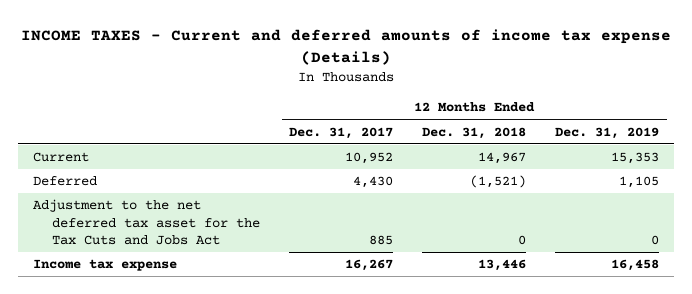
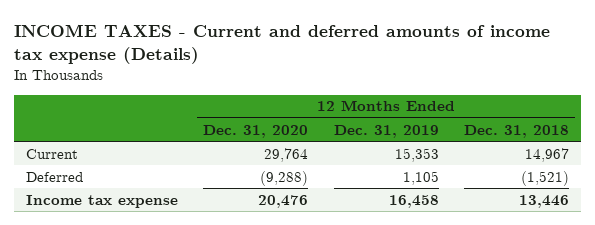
[288,126,393,139] Dec. 31, 2017 -> none
none -> [203,124,309,138] Dec. 31, 2020
[32,199,260,246] Adjustment to the net deferred tax asset for the Tax Cuts and Jobs Act -> none

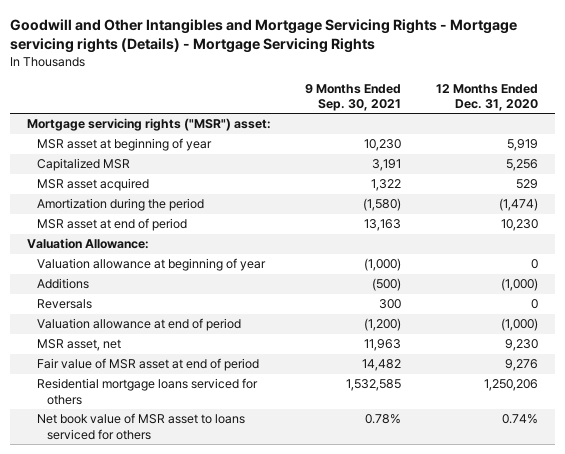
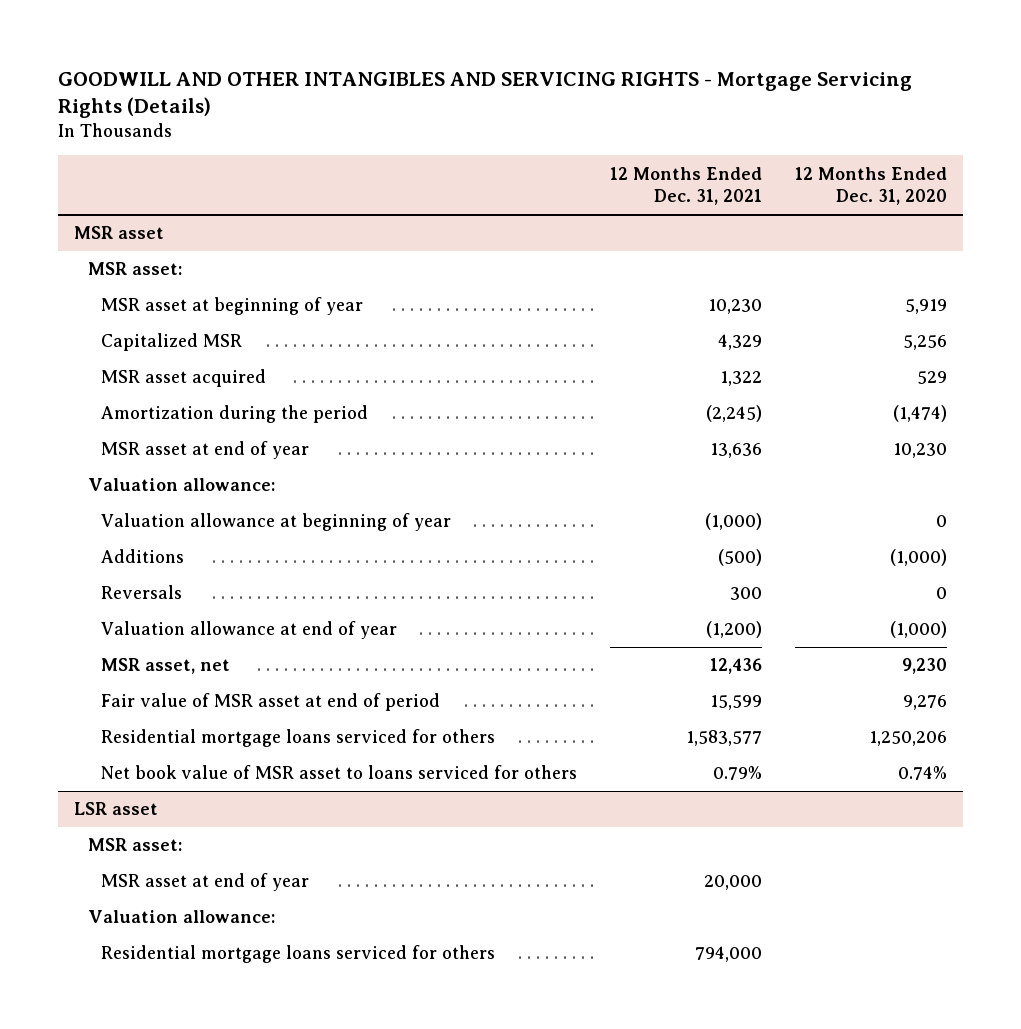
[10,18,518,53] Goodwill and Other Intangibles and Mortgage Servicing Rights - Mortgage servicing rights (Details) - Mortgage Servicing Rights -> [57,71,912,119] GOODWILL AND OTHER INTANGIBLES AND SERVICING RIGHTS - Mortgage Servicing Rights (Details)
[305,83,402,111] 9 Months Ended Sep. 30, 2021 -> none
none -> [610,166,763,206] 12 Months Ended Dec. 31, 2021
[27,118,272,132] Mortgage servicing rights ("MSR") asset: -> none
none -> [74,226,165,240] MSR asset
none -> [87,262,182,276] MSR asset:
[37,218,188,232] MSR asset at end of period -> [101,441,310,460] MSR asset at end of year
[27,238,150,250] Valuation Allowance: -> [87,478,275,492] Valuation allowance:
[37,318,242,332] Valuation allowance at end of period -> [101,621,398,640] Valuation allowance at end of year
none -> [74,802,159,816] LSR asset
none -> [87,838,182,852] MSR asset:
none -> [101,873,310,892] MSR asset at end of year
none -> [87,910,275,924] Valuation allowance:
none -> [101,945,496,964] Residential mortgage loans serviced for others

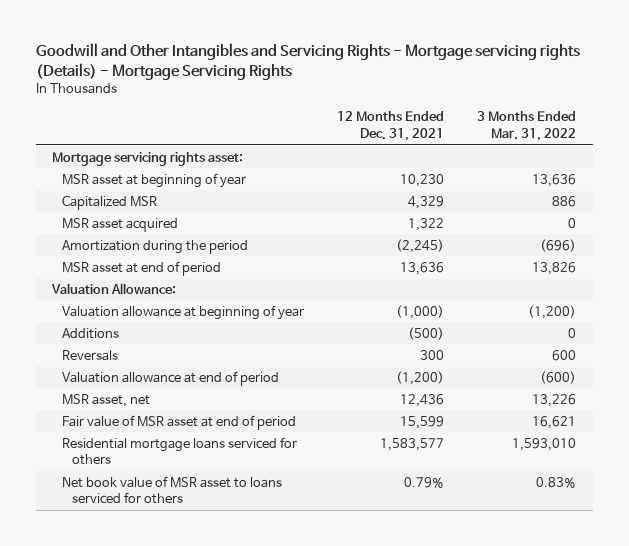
[57,71,912,119] GOODWILL AND OTHER INTANGIBLES AND SERVICING RIGHTS - Mortgage Servicing Rights (Details) -> [35,42,580,80] Goodwill and Other Intangibles and Servicing Rights - Mortgage servicing rights (Details) - Mortgage Servicing Rights
[794,166,947,206] 12 Months Ended Dec. 31, 2020 -> none
none -> [477,111,577,141] 3 Months Ended Mar. 31, 2022
[74,226,165,240] MSR asset -> none
[87,262,182,276] MSR asset: -> none
none -> [52,151,244,166] Mortgage servicing rights asset:
[101,441,310,460] MSR asset at end of year -> [62,260,222,276] MSR asset at end of period
[87,478,275,492] Valuation allowance: -> [51,282,177,295] Valuation Allowance:
[101,621,398,640] Valuation allowance at end of year -> [62,370,280,386] Valuation allowance at end of period
[74,802,159,816] LSR asset -> none
[87,838,182,852] MSR asset: -> none
[101,873,310,892] MSR asset at end of year -> none
[87,910,275,924] Valuation allowance: -> none
[101,945,496,964] Residential mortgage loans serviced for others -> none

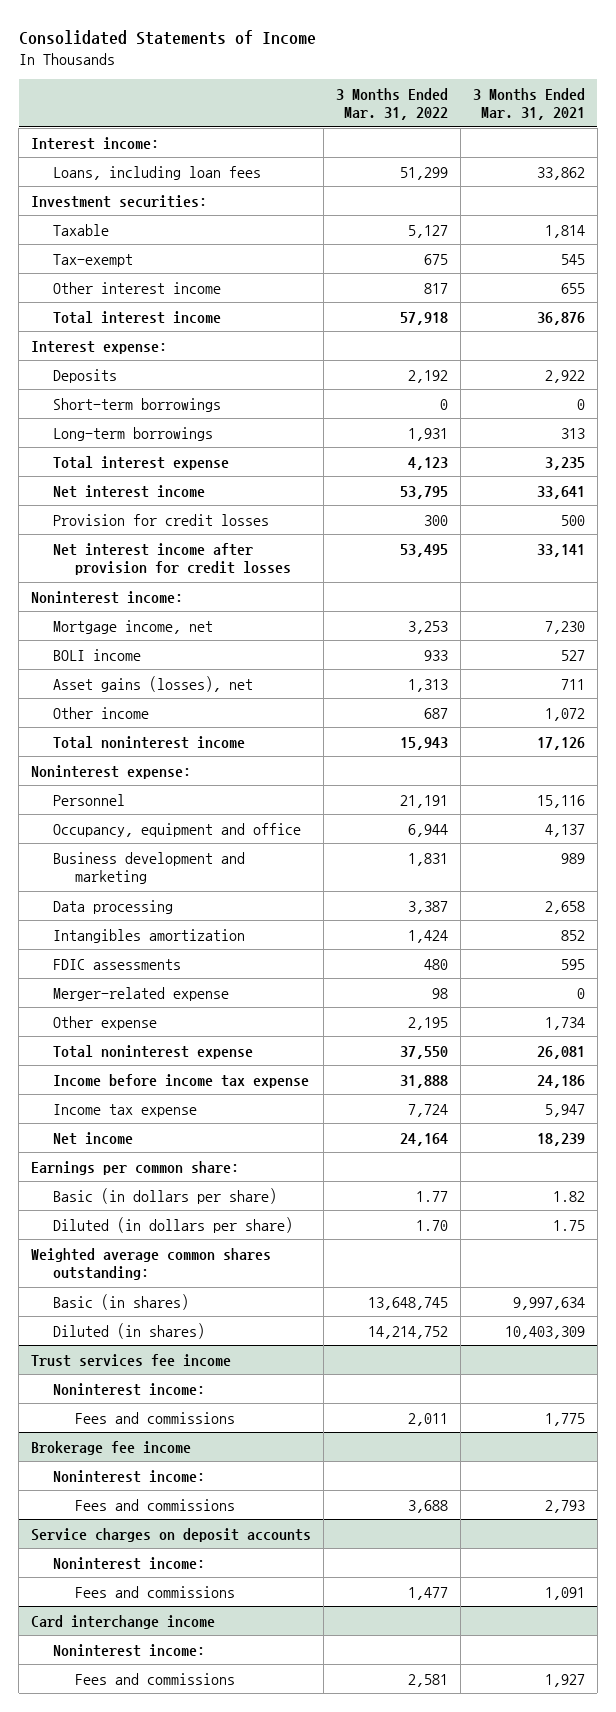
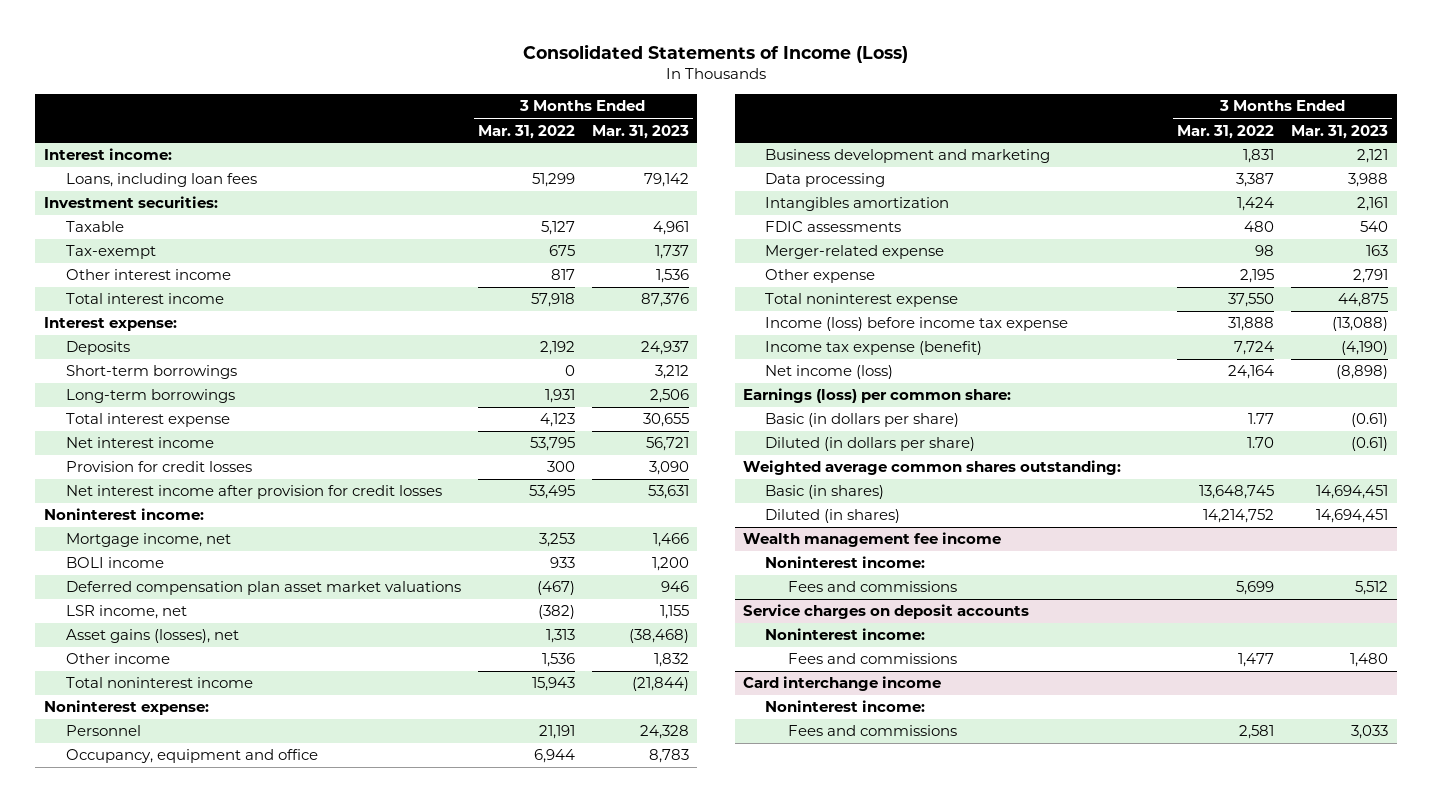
[18,29,316,45] Consolidated Statements of Income -> [522,43,908,63] Consolidated Statements of Income (Loss)
[472,87,585,121] 3 Months Ended Mar. 31, 2021 -> none
none -> [591,124,689,139] Mar. 31, 2023
none -> [65,581,461,596] Deferred compensation plan asset market valuations
none -> [65,605,187,620] LSR income, net
[424,707,449,719] 687 -> [541,653,575,668] 1,536
[52,1073,309,1088] Income before income tax expense -> [765,317,1069,332] Income (loss) before income tax expense
[52,1103,197,1117] Income tax expense -> [765,341,983,356] Income tax expense (benefit)
[52,1131,133,1145] Net income -> [765,365,894,380] Net income (loss)
[31,1160,240,1175] Earnings per common share: -> [743,388,1012,404] Earnings (loss) per common share:
[31,1353,232,1367] Trust services fee income -> none
[52,1382,205,1396] Noninterest income: -> none
[74,1411,235,1424] Fees and commissions -> none
[31,1440,192,1455] Brokerage fee income -> none
none -> [743,532,1002,548] Wealth management fee income
[408,1499,449,1513] 3,688 -> [1236,581,1275,596] 5,699

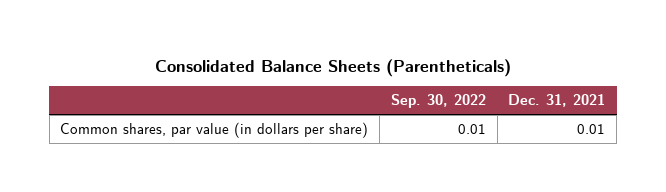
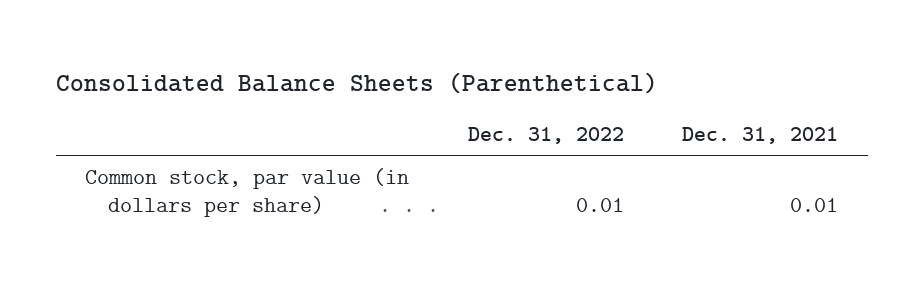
[154,58,511,77] Consolidated Balance Sheets (Parentheticals) -> [55,71,658,94] Consolidated Balance Sheets (Parenthetical)
[390,94,486,109] Sep. 30, 2022 -> none
none -> [467,127,624,145] Dec. 31, 2022
[60,122,369,139] Common shares, par value (in dollars per share) -> [85,168,410,217] Common stock, par value (in dollars per share)

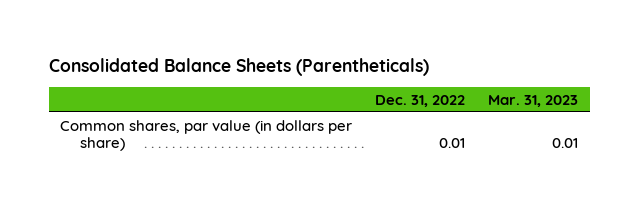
[55,71,658,94] Consolidated Balance Sheets (Parenthetical) -> [48,58,429,77] Consolidated Balance Sheets (Parentheticals)
[682,127,839,145] Dec. 31, 2021 -> none
none -> [488,94,579,107] Mar. 31, 2023
[85,168,410,217] Common stock, par value (in dollars per share) -> [60,119,353,152] Common shares, par value (in dollars per share)

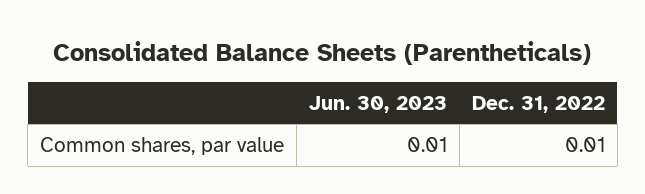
[488,94,579,107] Mar. 31, 2023 -> none
none -> [308,95,447,113] Jun. 30, 2023
[60,119,353,152] Common shares, par value (in dollars per share) -> [40,136,285,155] Common shares, par value

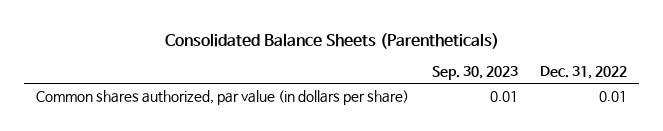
[308,95,447,113] Jun. 30, 2023 -> none
none -> [431,66,518,81] Sep. 30, 2023
[40,136,285,155] Common shares, par value -> [35,89,409,105] Common shares authorized, par value (in dollars per share)

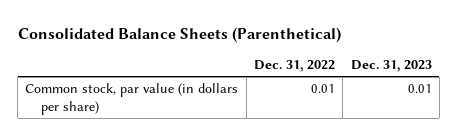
[164,32,499,49] Consolidated Balance Sheets (Parentheticals) -> [17,27,341,44] Consolidated Balance Sheets (Parenthetical)
[431,66,518,81] Sep. 30, 2023 -> none
none -> [350,60,432,73] Dec. 31, 2023
[35,89,409,105] Common shares authorized, par value (in dollars per share) -> [25,82,239,115] Common stock, par value (in dollars per share)

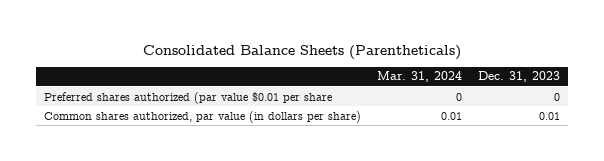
[17,27,341,44] Consolidated Balance Sheets (Parenthetical) -> [143,44,462,60] Consolidated Balance Sheets (Parentheticals)
[254,60,336,73] Dec. 31, 2022 -> none
none -> [377,71,463,83] Mar. 31, 2024
none -> [44,91,333,104] Preferred shares authorized (par value $0.01 per share
[25,82,239,115] Common stock, par value (in dollars per share) -> [44,110,362,123] Common shares authorized, par value (in dollars per share)

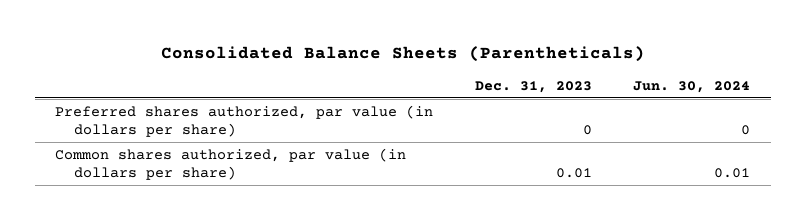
[377,71,463,83] Mar. 31, 2024 -> none
none -> [633,80,751,93] Jun. 30, 2024
[44,91,333,104] Preferred shares authorized (par value $0.01 per share -> [55,104,434,138] Preferred shares authorized, par value (in dollars per share)

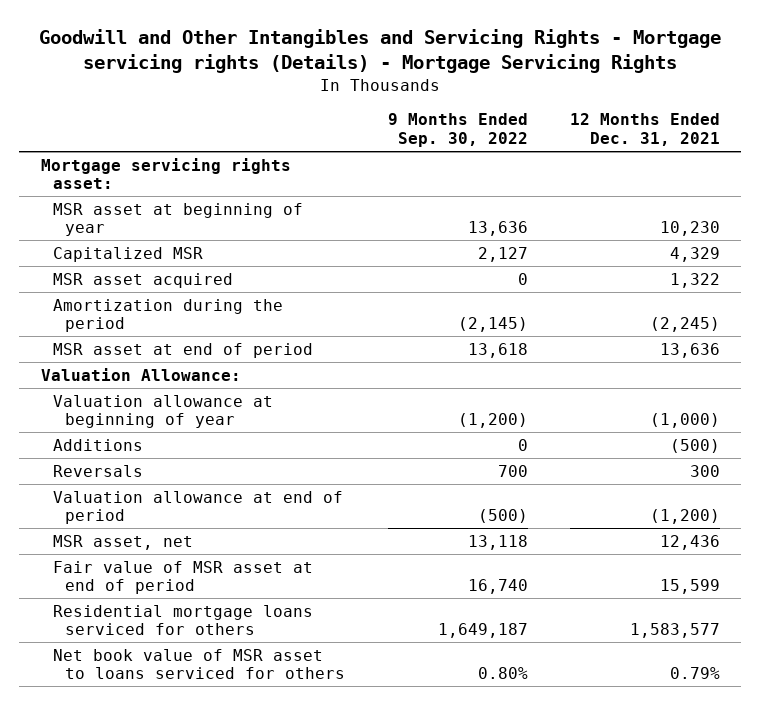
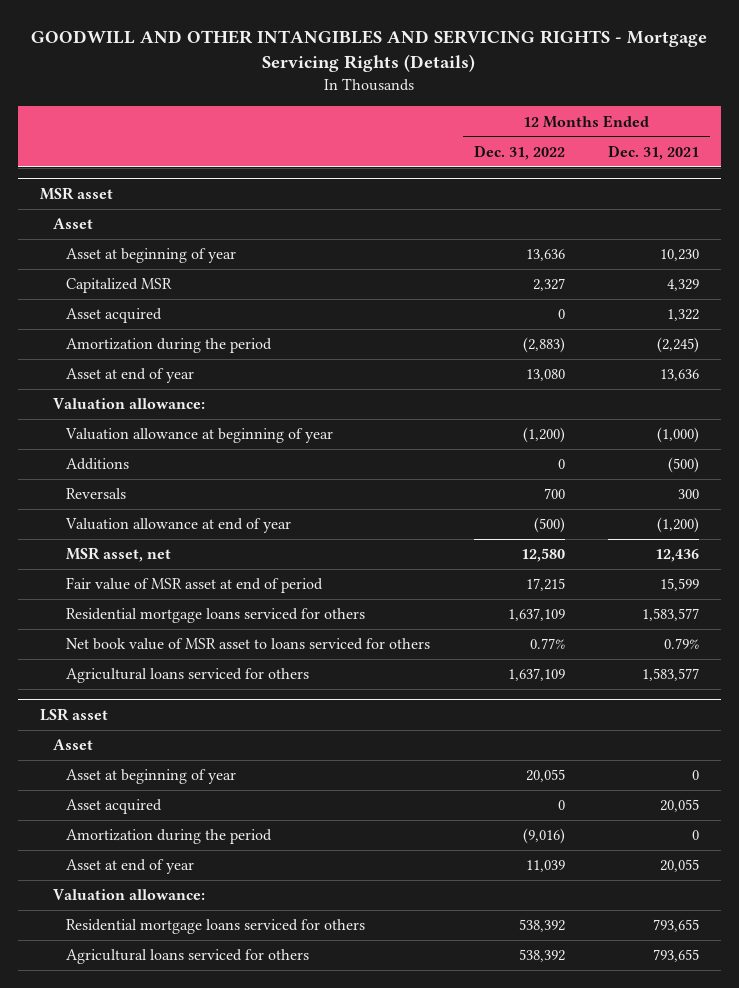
[39,29,722,74] Goodwill and Other Intangibles and Servicing Rights - Mortgage servicing rights (Details) - Mortgage Servicing Rights -> [31,30,708,73] GOODWILL AND OTHER INTANGIBLES AND SERVICING RIGHTS - Mortgage Servicing Rights (Details)
[387,113,528,148] 9 Months Ended Sep. 30, 2022 -> none
none -> [473,144,565,160] Dec. 31, 2022
[40,157,291,190] Mortgage servicing rights asset: -> none
none -> [39,186,113,200] MSR asset
none -> [52,218,93,230] Asset
[53,202,304,237] MSR asset at beginning of year -> [66,248,237,264] Asset at beginning of year
[53,272,234,288] MSR asset acquired -> [66,308,163,324] Asset acquired
[53,342,314,358] MSR asset at end of period -> [66,368,195,384] Asset at end of year
[40,367,241,381] Valuation Allowance: -> [52,398,205,410] Valuation allowance:
[53,490,344,525] Valuation allowance at end of period -> [65,518,292,534] Valuation allowance at end of year
none -> [66,668,310,684] Agricultural loans serviced for others
none -> [39,707,108,721] LSR asset
none -> [52,739,93,751] Asset
none -> [66,769,237,785] Asset at beginning of year
none -> [66,799,163,815] Asset acquired
none -> [66,829,273,845] Amortization during the period
none -> [66,859,195,875] Asset at end of year
none -> [52,889,205,901] Valuation allowance:
none -> [66,919,366,935] Residential mortgage loans serviced for others
none -> [66,949,310,965] Agricultural loans serviced for others

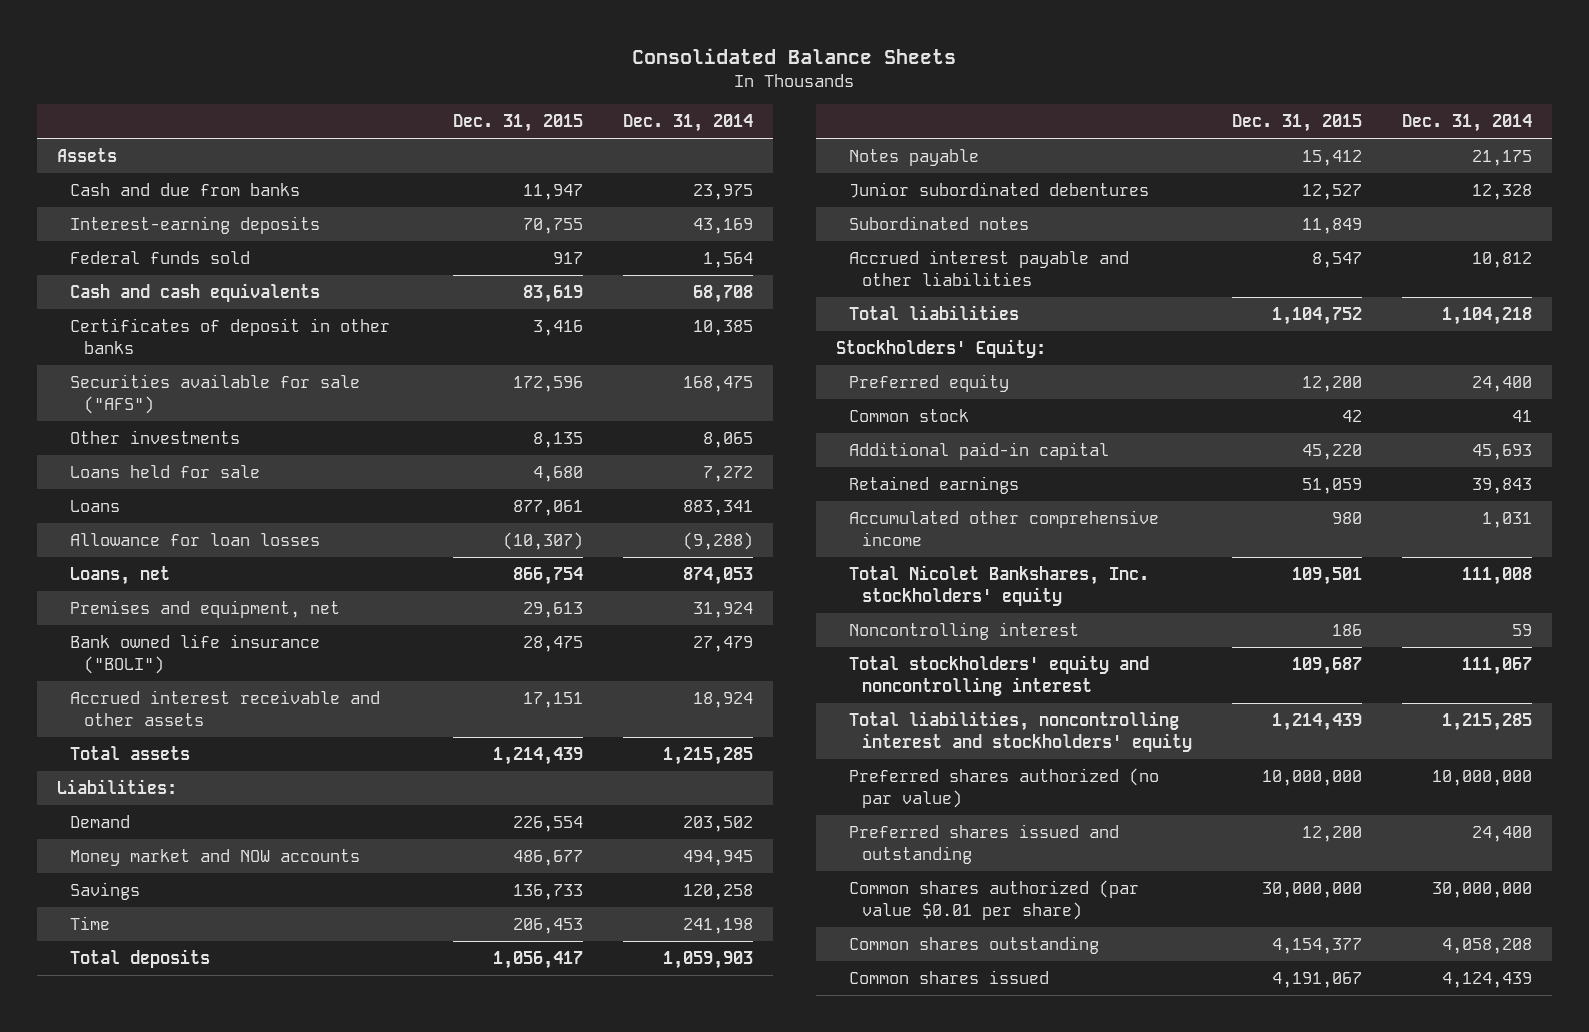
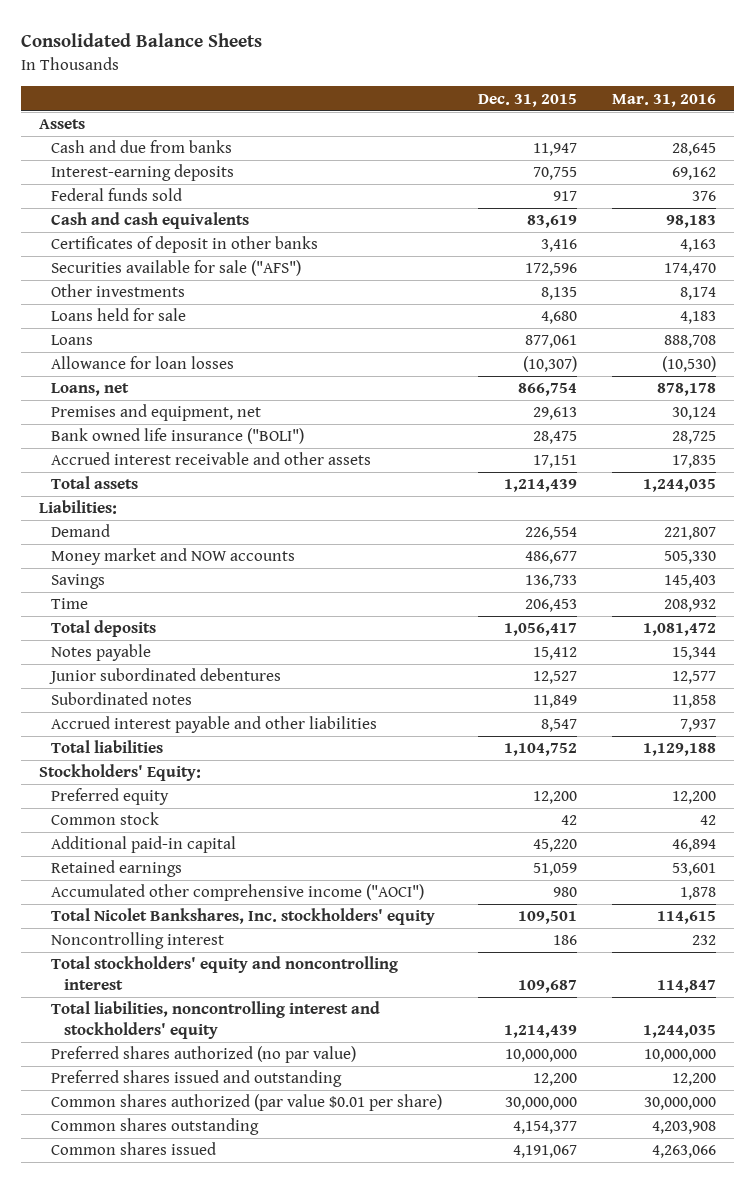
[623,113,754,132] Dec. 31, 2014 -> none
none -> [611,93,716,107] Mar. 31, 2016
[849,510,1160,546] Accumulated other comprehensive income -> [51,884,425,902] Accumulated other comprehensive income ("AOCI")

